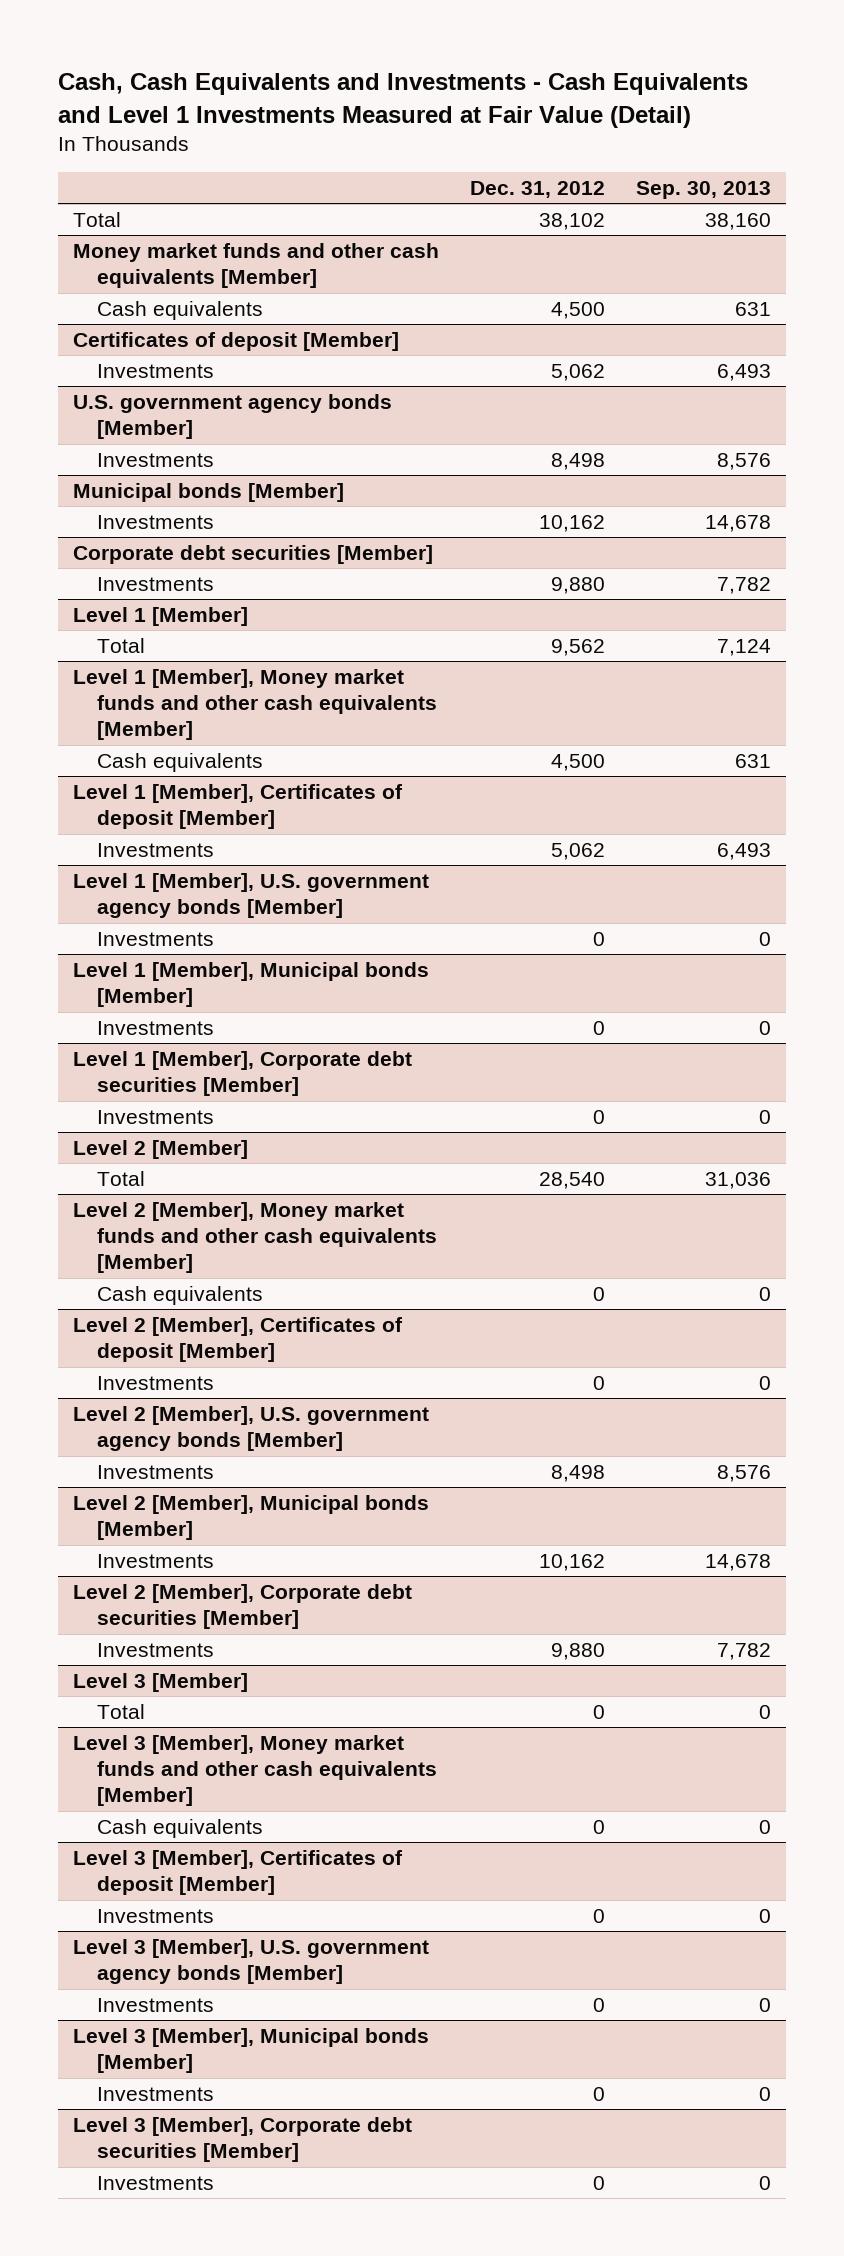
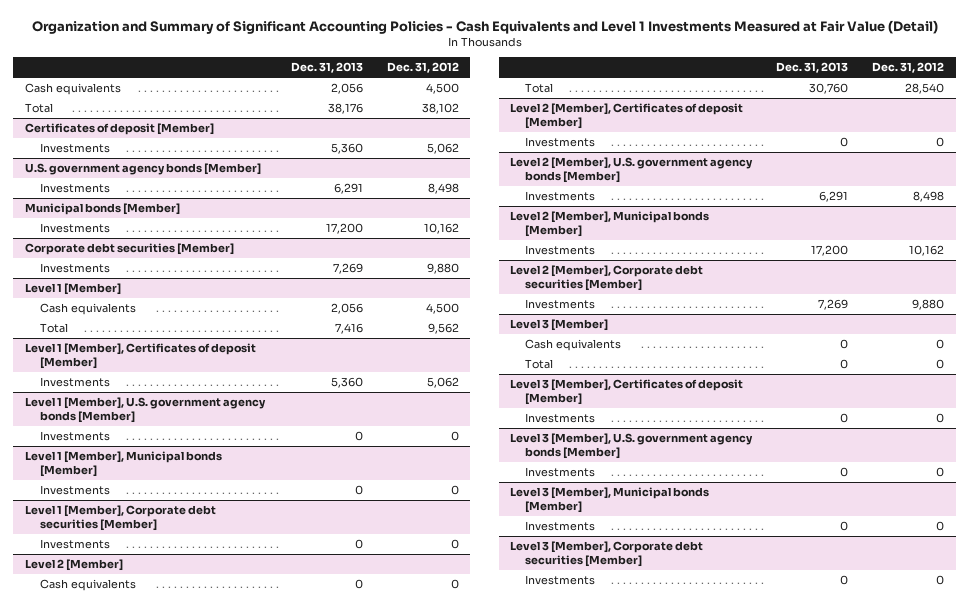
[57,73,748,128] Cash, Cash Equivalents and Investments - Cash Equivalents and Level 1 Investments Measured at Fair Value (Detail) -> [31,19,938,34] Organization and Summary of Significant Accounting Policies - Cash Equivalents and Level 1 Investments Measured at Fair Value (Detail)
[635,180,771,199] Sep. 30, 2013 -> none
none -> [290,62,363,74] Dec. 31, 2013
[73,242,440,289] Money market funds and other cash equivalents [Member] -> none
[73,211,122,227] Total -> [25,103,54,114] Total
[73,668,438,741] Level 1 [Member], Money market funds and other cash equivalents [Member] -> none
[97,637,146,653] Total -> [39,323,68,334] Total
[73,1201,438,1274] Level 2 [Member], Money market funds and other cash equivalents [Member] -> none
[97,1170,146,1186] Total -> [524,83,553,94] Total
[73,1734,438,1807] Level 3 [Member], Money market funds and other cash equivalents [Member] -> none
[97,1703,146,1719] Total -> [524,359,553,370] Total

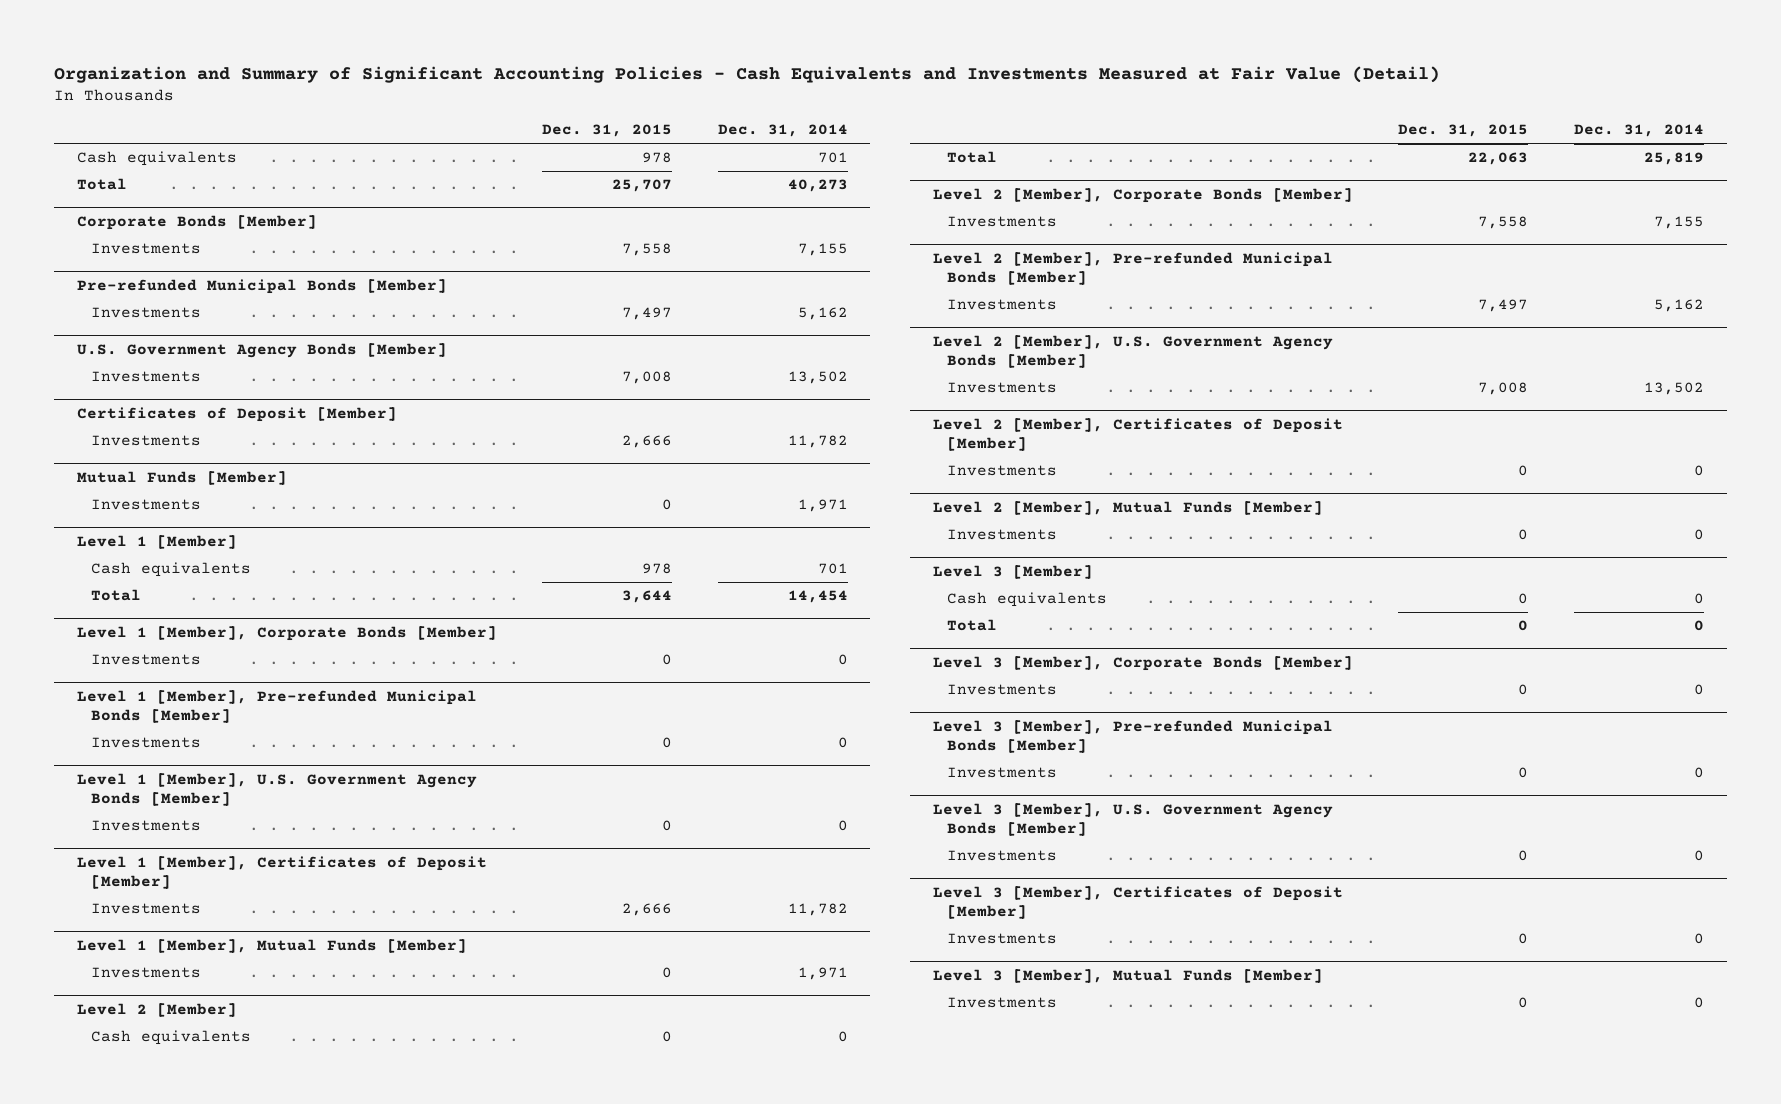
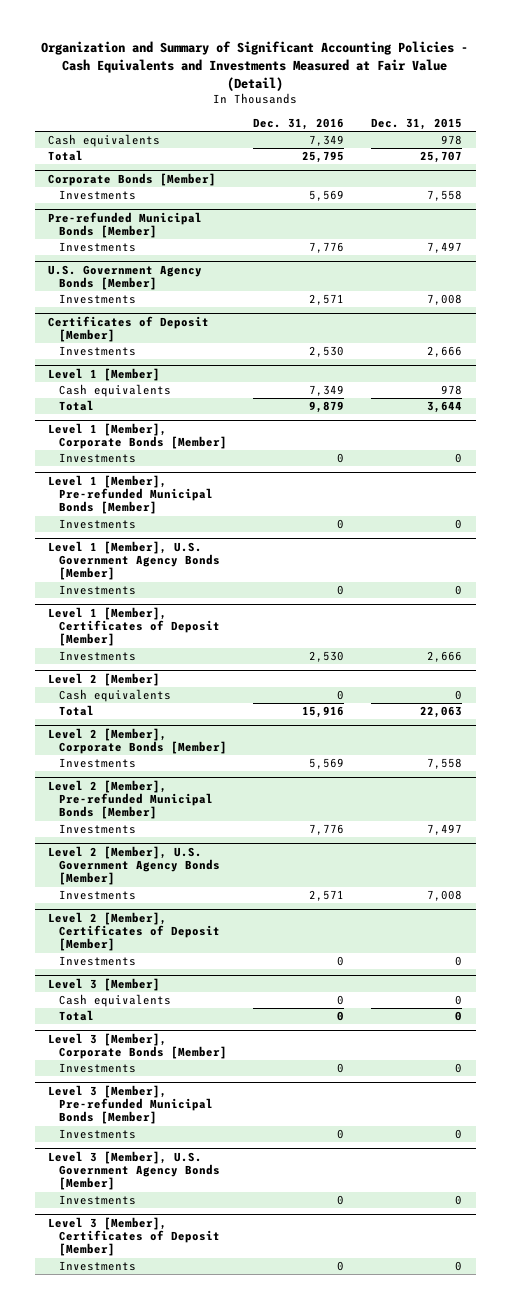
[717,124,848,138] Dec. 31, 2014 -> none
none -> [253,118,345,131] Dec. 31, 2016
[76,470,287,485] Mutual Funds [Member] -> none
[91,499,202,511] Investments -> none
[76,938,467,953] Level 1 [Member], Mutual Funds [Member] -> none
[91,967,202,979] Investments -> none
[932,500,1323,515] Level 2 [Member], Mutual Funds [Member] -> none
[947,529,1058,541] Investments -> none
[932,968,1323,983] Level 3 [Member], Mutual Funds [Member] -> none
[947,997,1058,1009] Investments -> none

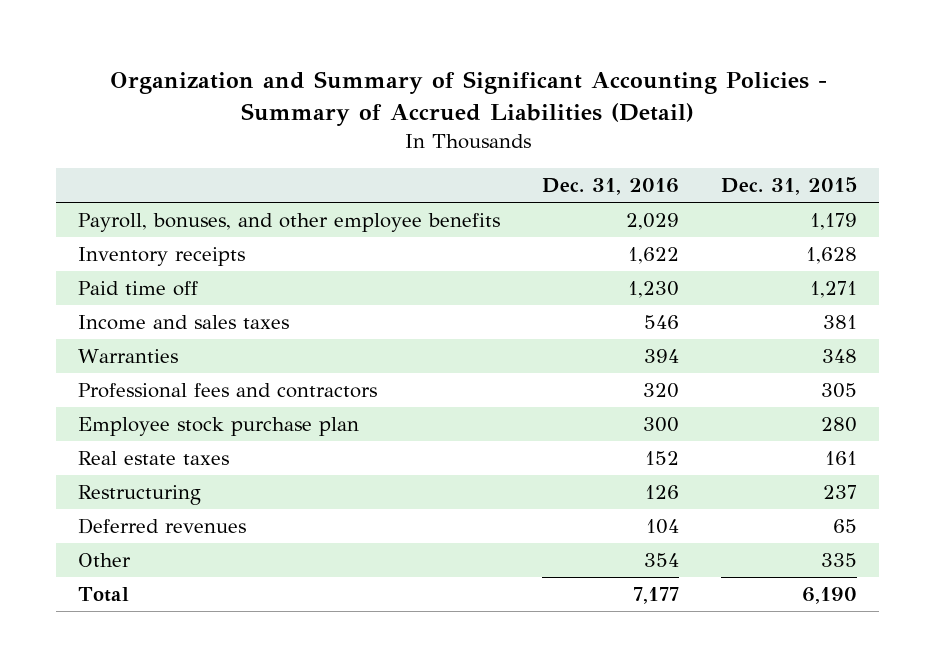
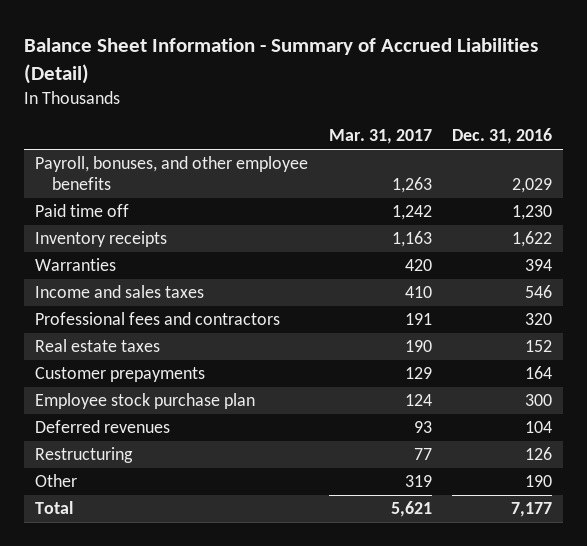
[109,71,827,127] Organization and Summary of Significant Accounting Policies - Summary of Accrued Liabilities (Detail) -> [24,38,539,84] Balance Sheet Information - Summary of Accrued Liabilities (Detail)
[721,177,858,196] Dec. 31, 2015 -> none
none -> [328,129,432,145] Mar. 31, 2017
[77,246,245,266] Inventory receipts -> [34,231,167,248] Inventory receipts
[77,314,289,330] Income and sales taxes -> [34,285,204,299] Income and sales taxes
none -> [34,367,205,383] Customer prepayments
[77,416,359,436] Employee stock purchase plan -> [34,393,255,410] Employee stock purchase plan
[77,484,201,505] Restructuring -> [34,447,133,464] Restructuring
[644,552,680,567] 354 -> [525,475,553,488] 190

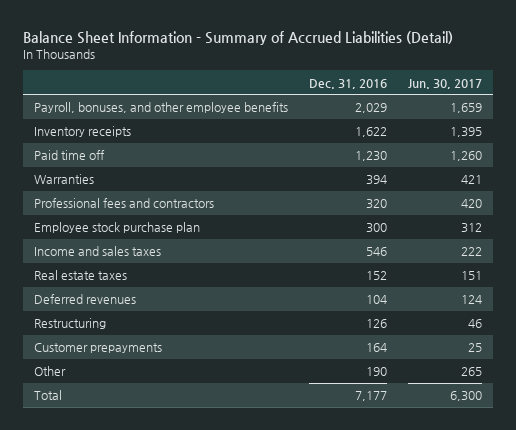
[328,129,432,145] Mar. 31, 2017 -> none
none -> [408,78,483,89] Jun. 30, 2017
[34,204,129,218] Paid time off -> [33,150,105,161] Paid time off
[34,285,204,299] Income and sales taxes -> [33,246,161,257] Income and sales taxes
[34,339,160,353] Real estate taxes -> [33,270,127,281] Real estate taxes
[34,367,205,383] Customer prepayments -> [33,343,162,354] Customer prepayments

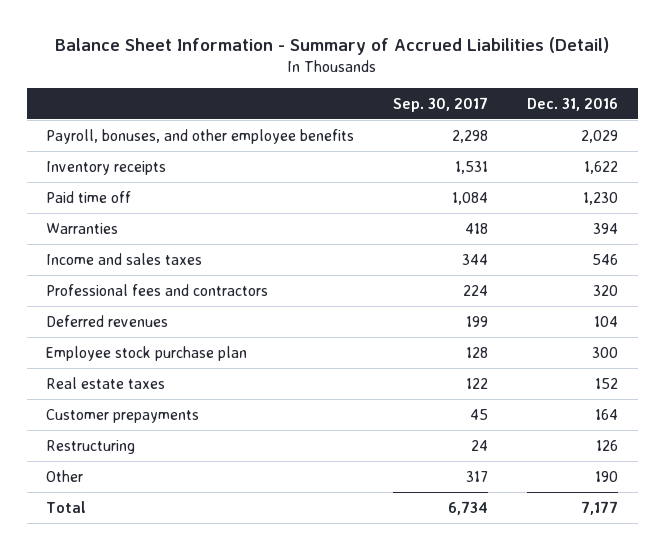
[408,78,483,89] Jun. 30, 2017 -> none
none -> [393,96,489,112] Sep. 30, 2017
[33,246,161,257] Income and sales taxes -> [46,252,203,265] Income and sales taxes
[33,294,136,305] Deferred revenues -> [46,314,169,327] Deferred revenues
[33,318,106,330] Restructuring -> [46,439,136,454] Restructuring

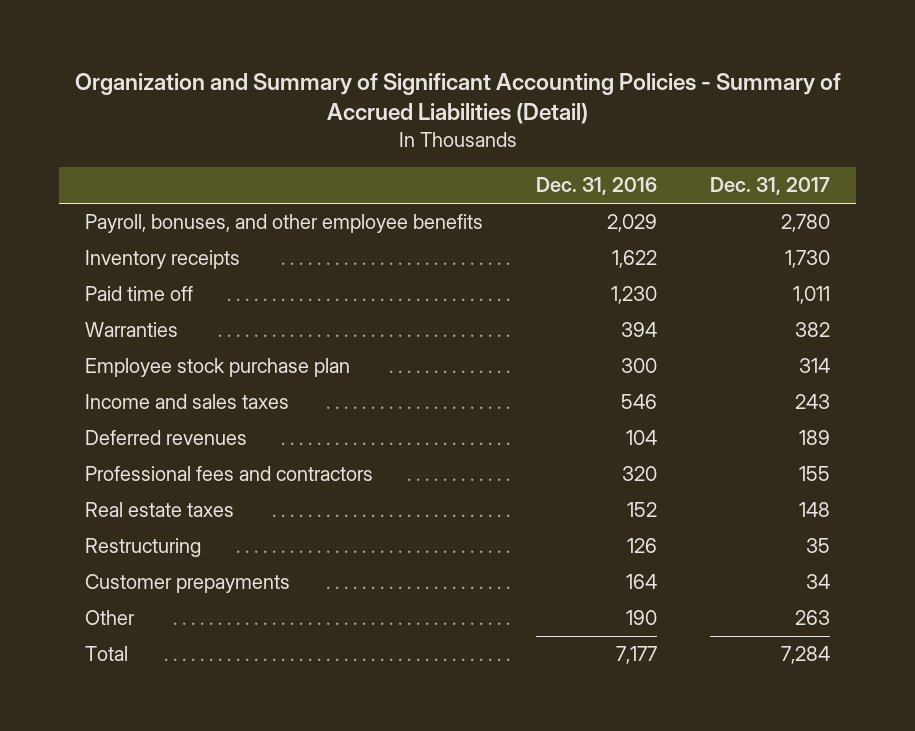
[55,37,610,56] Balance Sheet Information - Summary of Accrued Liabilities (Detail) -> [74,72,841,125] Organization and Summary of Significant Accounting Policies - Summary of Accrued Liabilities (Detail)
[393,96,489,112] Sep. 30, 2017 -> none
none -> [709,177,830,196] Dec. 31, 2017
[46,345,248,361] Employee stock purchase plan -> [85,358,351,378] Employee stock purchase plan
[46,283,269,296] Professional fees and contractors -> [85,466,374,482] Professional fees and contractors
[46,408,200,423] Customer prepayments -> [85,574,291,594] Customer prepayments

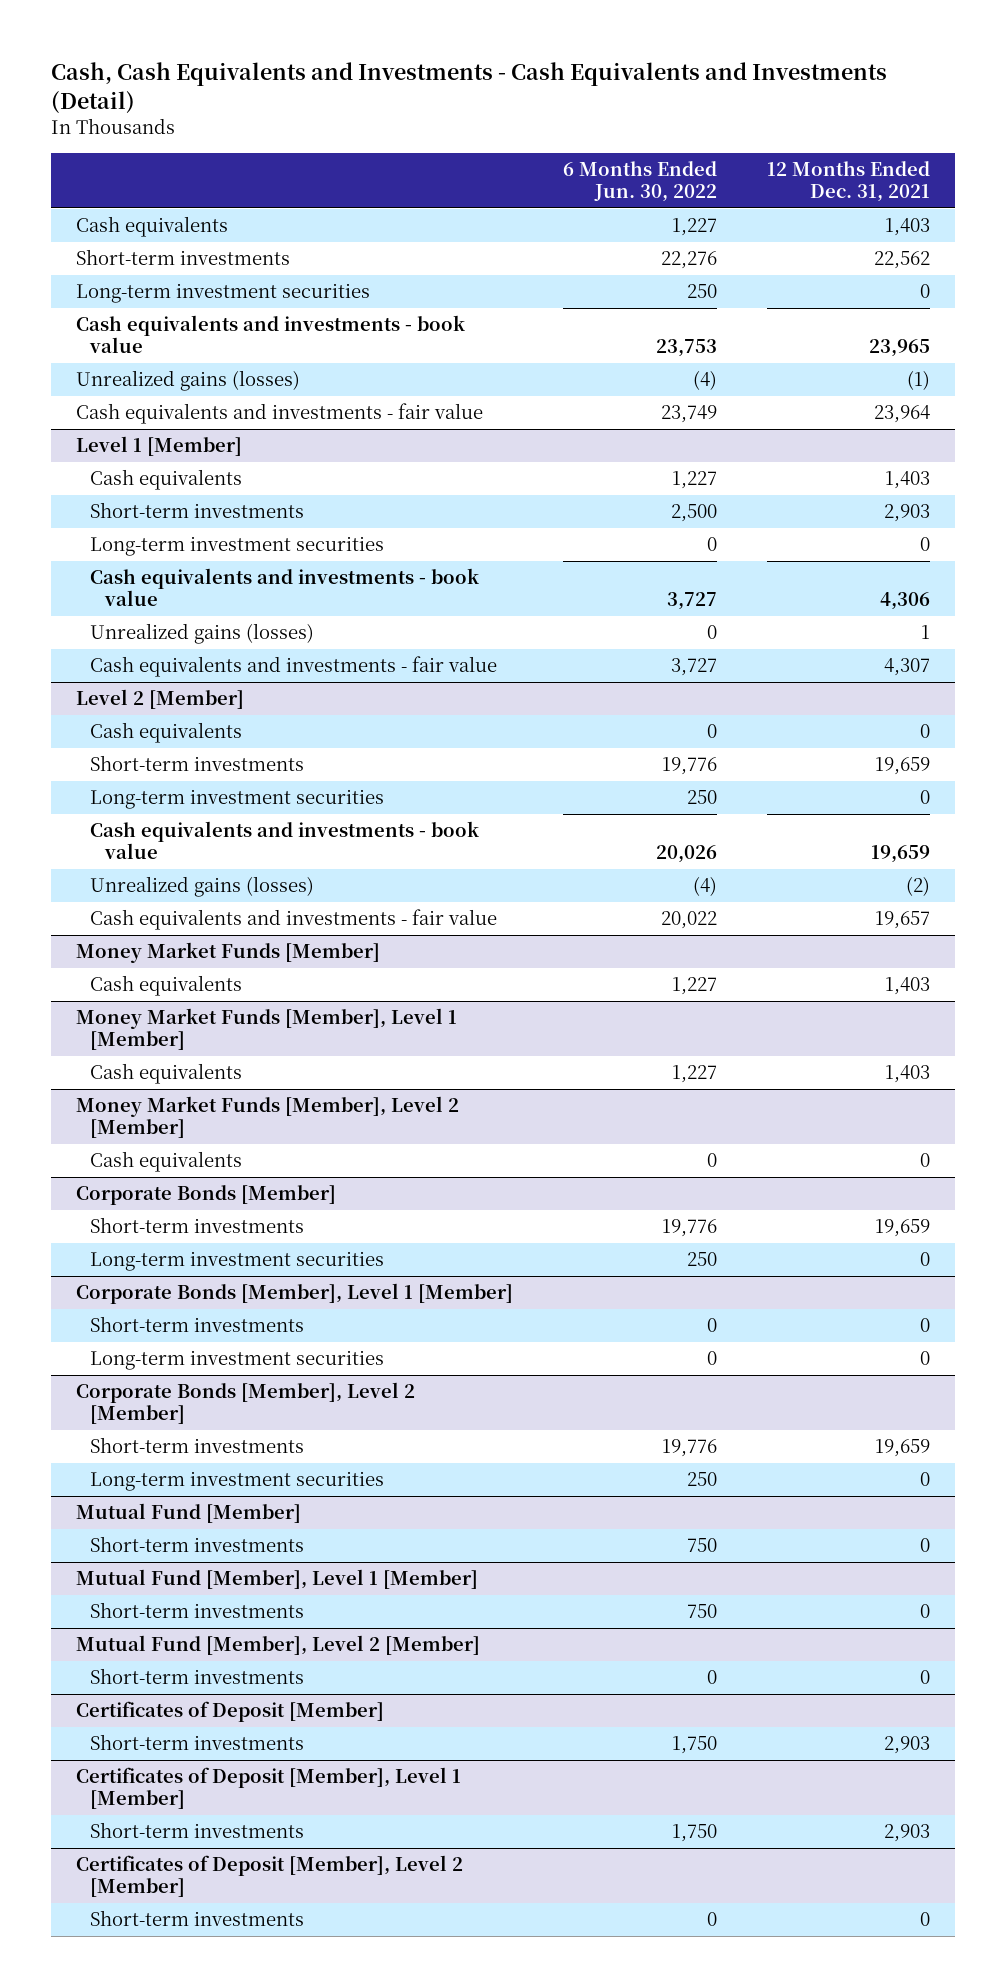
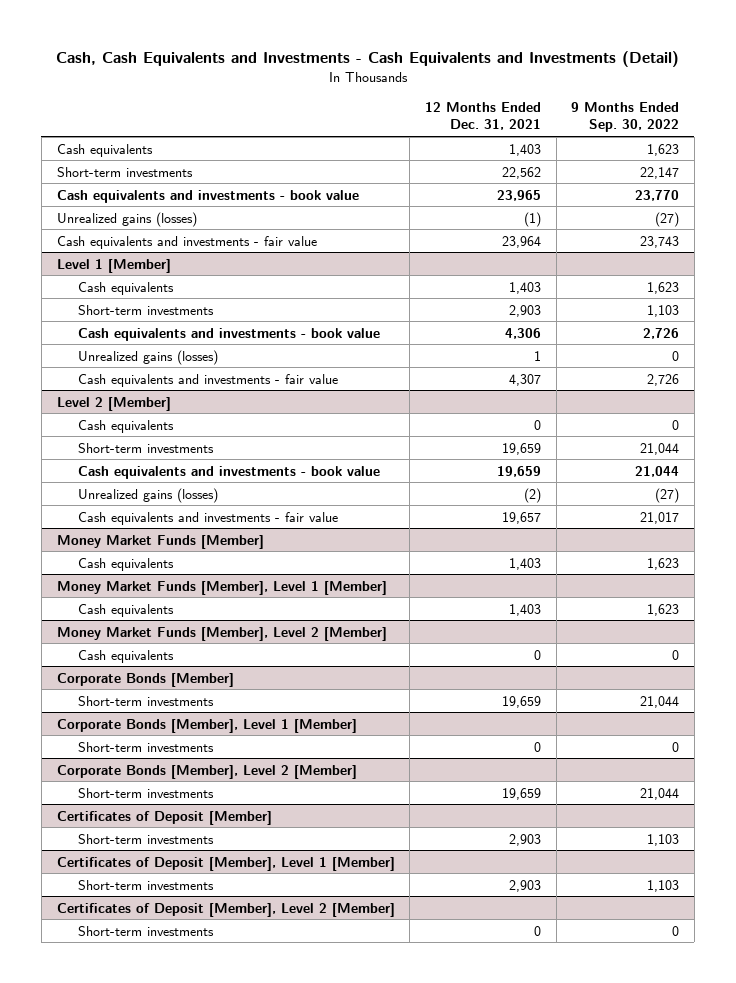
[562,161,717,203] 6 Months Ended Jun. 30, 2022 -> none
none -> [571,101,680,133] 9 Months Ended Sep. 30, 2022
[75,283,370,304] Long-term investment securities -> none
[90,536,385,557] Long-term investment securities -> none
[90,789,385,810] Long-term investment securities -> none
[90,1251,385,1272] Long-term investment securities -> none
[90,1350,385,1371] Long-term investment securities -> none
[90,1471,385,1492] Long-term investment securities -> none
[75,1503,301,1524] Mutual Fund [Member] -> none
[90,1536,305,1553] Short-term investments -> none
[75,1569,478,1590] Mutual Fund [Member], Level 1 [Member] -> none
[90,1602,305,1619] Short-term investments -> none
[75,1635,480,1656] Mutual Fund [Member], Level 2 [Member] -> none
[90,1668,305,1685] Short-term investments -> none

